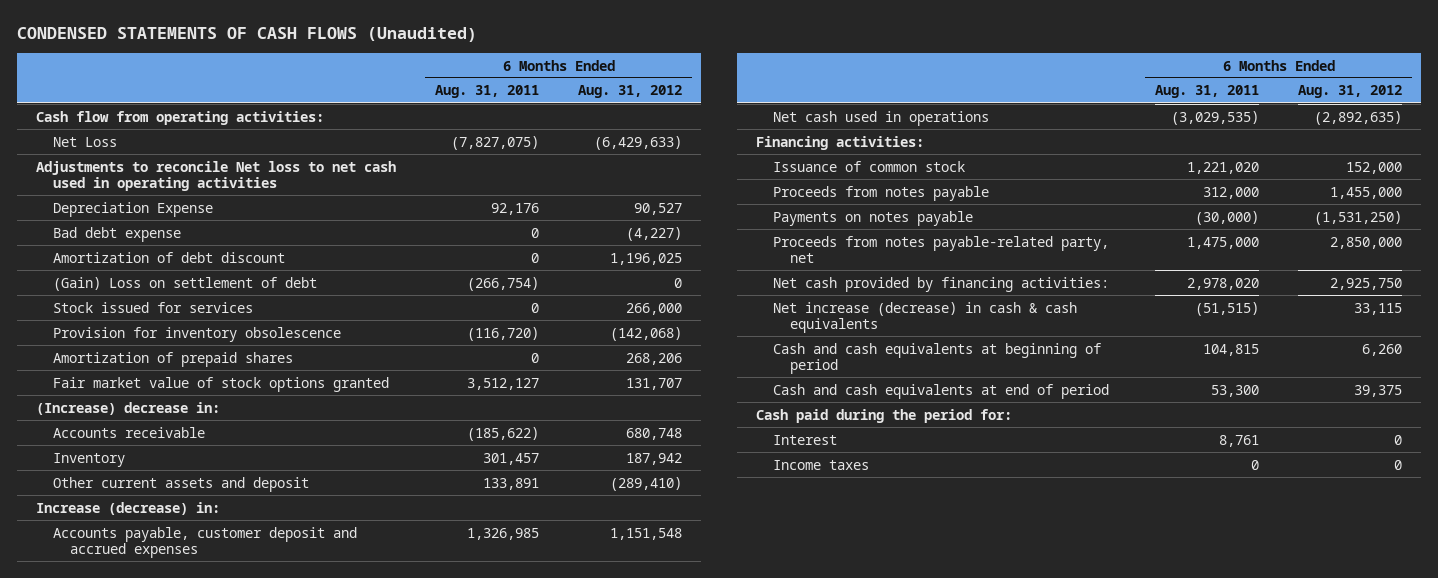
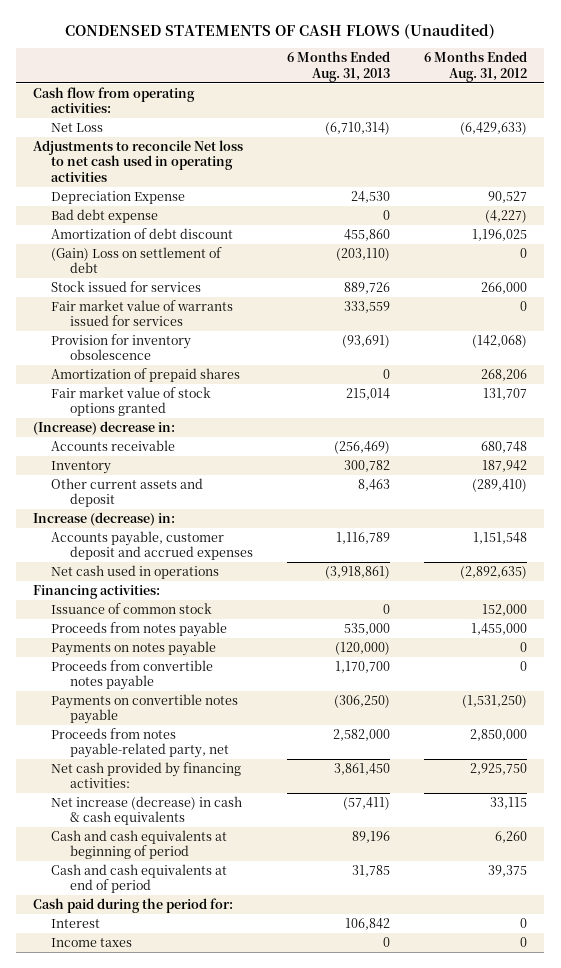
[435,85,540,99] Aug. 31, 2011 -> none
none -> [286,51,390,82] 6 Months Ended Aug. 31, 2013
none -> [51,300,234,327] Fair market value of warrants issued for services
[1314,210,1403,225] (1,531,250) -> [520,642,528,653] 0
none -> [51,660,214,691] Proceeds from convertible notes payable
none -> [51,694,239,725] Payments on convertible notes payable

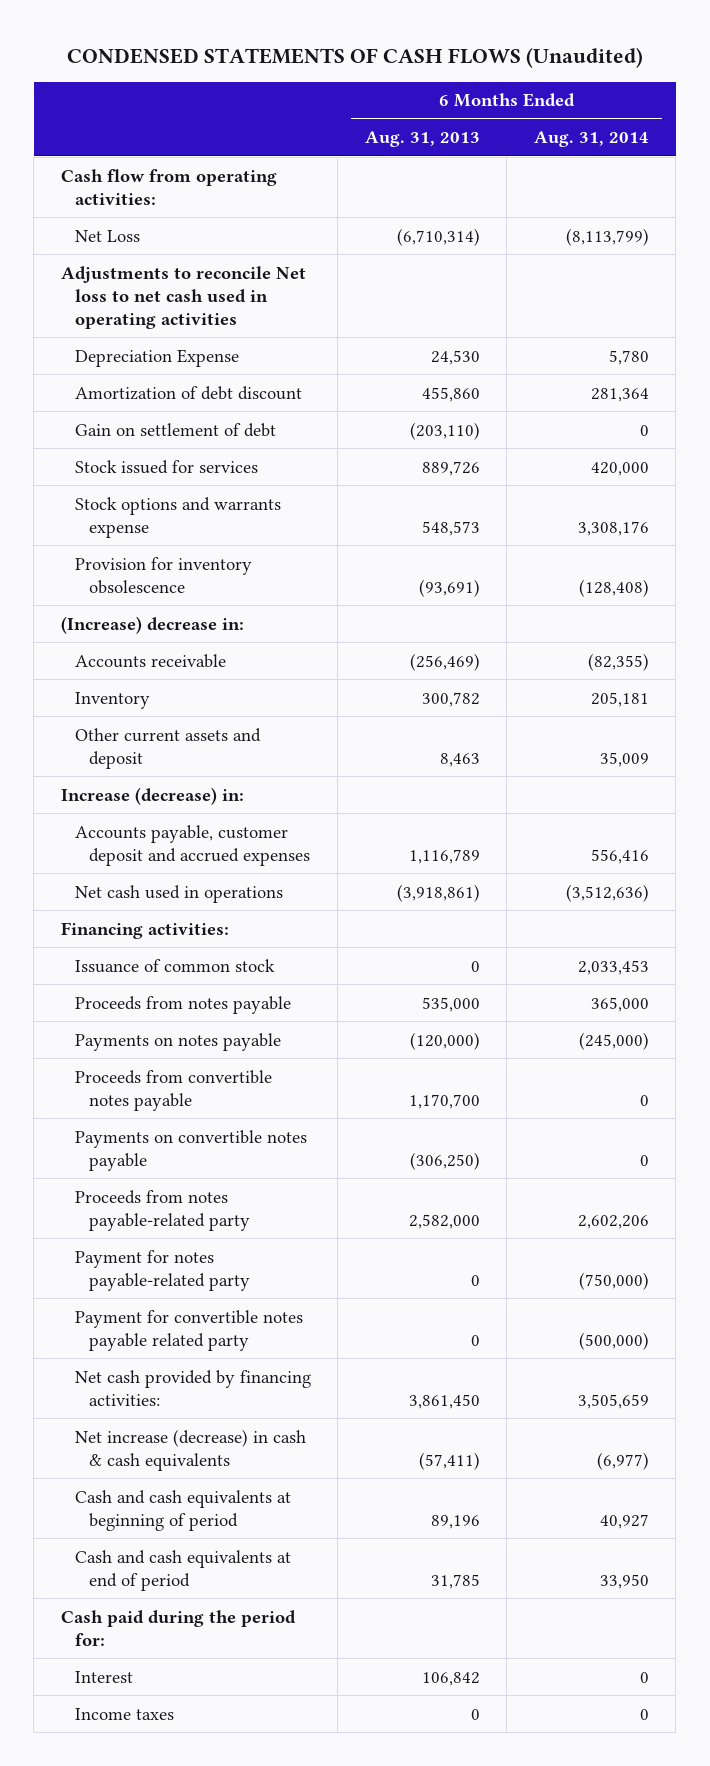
[424,51,528,82] 6 Months Ended Aug. 31, 2012 -> none
none -> [533,131,649,148] Aug. 31, 2014
[51,209,159,224] Bad debt expense -> none
[51,247,223,274] (Gain) Loss on settlement of debt -> [74,422,276,437] Gain on settlement of debt
[51,300,234,327] Fair market value of warrants issued for services -> none
none -> [74,496,281,538] Stock options and warrants expense
[51,368,241,383] Amortization of prepaid shares -> none
[51,387,212,417] Fair market value of stock options granted -> none
[51,728,229,759] Proceeds from notes payable-related party, net -> [74,1189,251,1231] Proceeds from notes payable-related party
none -> [74,1249,251,1291] Payment for notes payable-related party
none -> [74,1309,303,1351] Payment for convertible notes payable related party

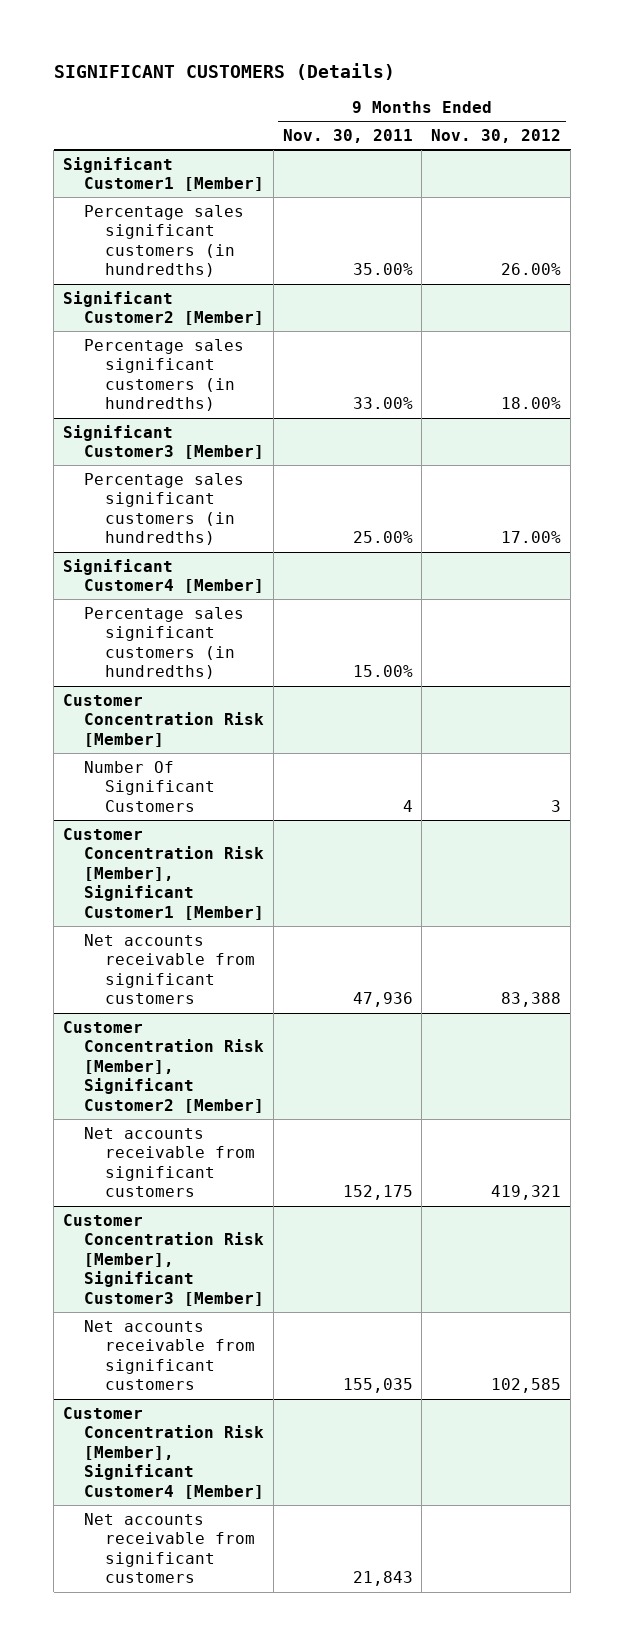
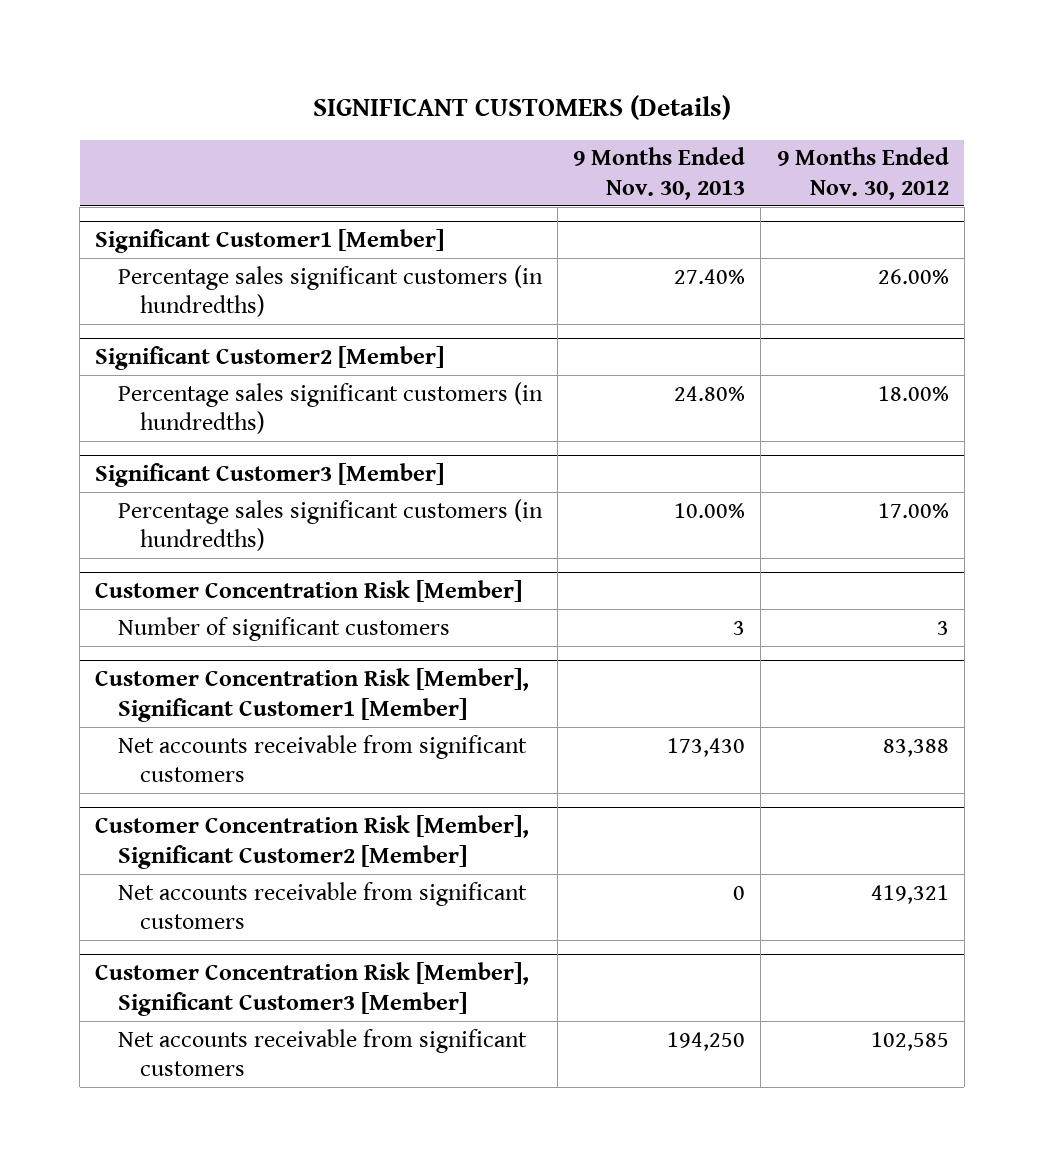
[282,129,413,144] Nov. 30, 2011 -> none
none -> [573,147,746,200] 9 Months Ended Nov. 30, 2013
[63,558,264,594] Significant Customer4 [Member] -> none
[83,606,244,680] Percentage sales significant customers (in hundredths) -> none
[83,760,215,812] Number Of Significant Customers -> [117,616,450,641] Number of significant customers
[63,1406,264,1500] Customer Concentration Risk [Member], Significant Customer4 [Member] -> none
[83,1512,255,1584] Net accounts receivable from significant customers -> none

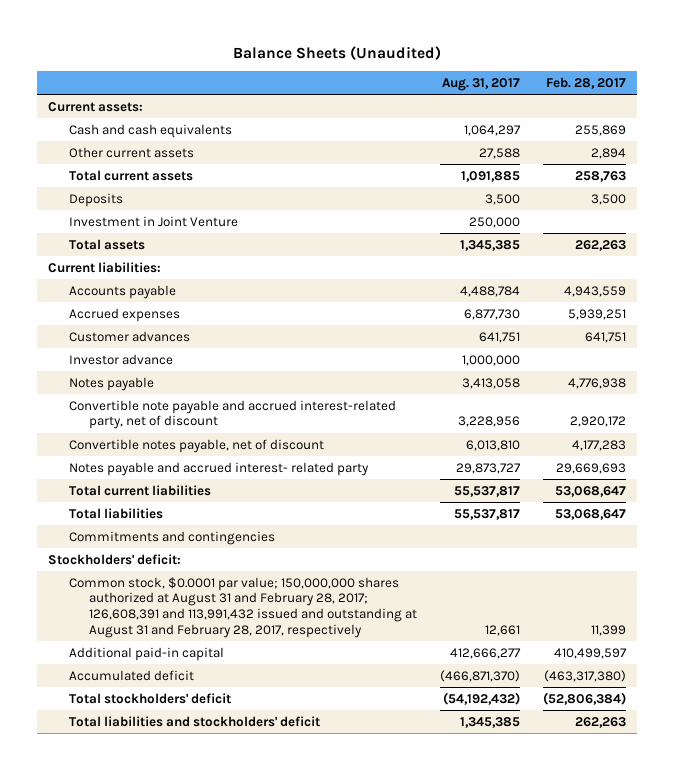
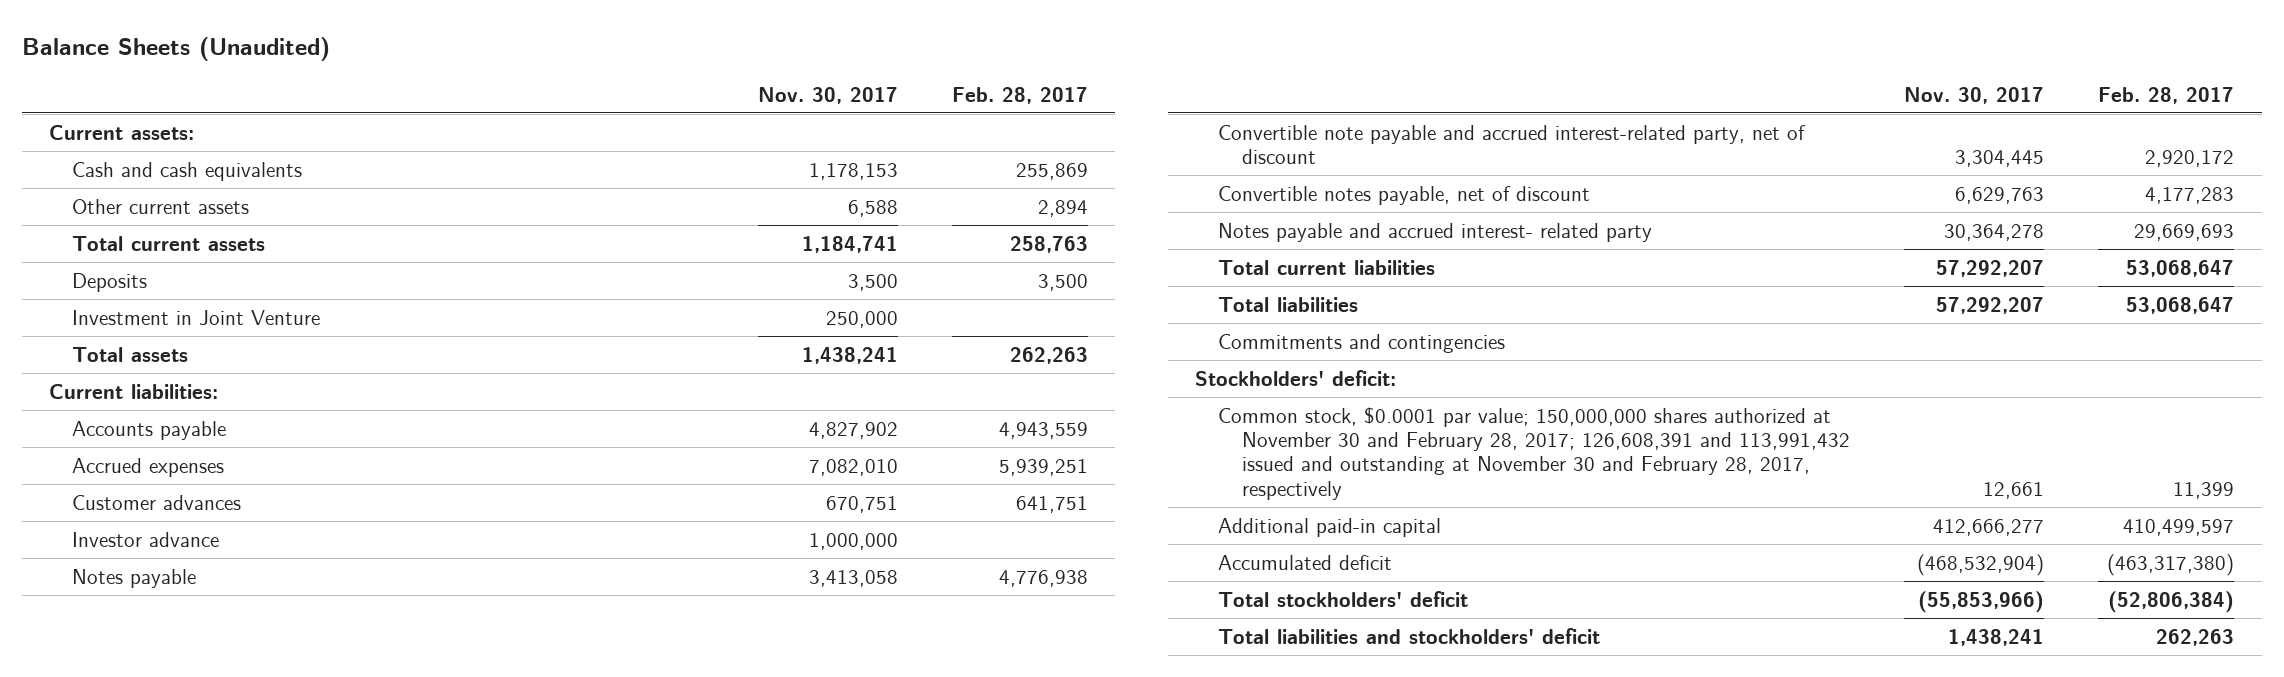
[442,78,521,92] Aug. 31, 2017 -> none
none -> [757,86,898,104] Nov. 30, 2017
[68,576,418,639] Common stock, $0.0001 par value; 150,000,000 shares authorized at August 31 and February 28, 2017; 126,608,391 and 113,991,432 issued and outstanding at August 31 and February 28, 2017, respectively -> [1218,406,1850,500] Common stock, $0.0001 par value; 150,000,000 shares authorized at November 30 and February 28, 2017; 126,608,391 and 113,991,432 issued and outstanding at November 30 and February 28, 2017, respectively

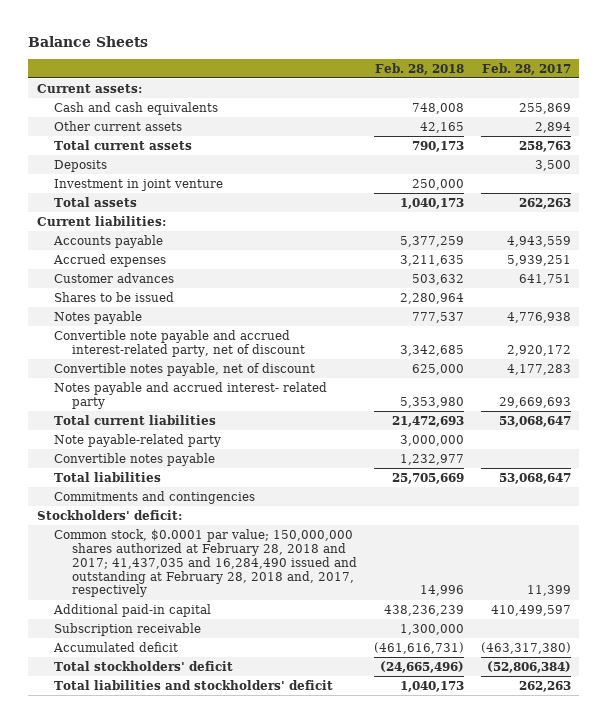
[21,36,330,61] Balance Sheets (Unaudited) -> [28,35,149,47] Balance Sheets
[757,86,898,104] Nov. 30, 2017 -> none
none -> [375,62,465,75] Feb. 28, 2018
[72,309,321,325] Investment in Joint Venture -> [54,178,224,191] Investment in joint venture
[72,531,220,547] Investor advance -> none
none -> [54,291,175,302] Shares to be issued
none -> [54,433,222,447] Note payable-related party
none -> [54,452,216,466] Convertible notes payable
[1218,406,1850,500] Common stock, $0.0001 par value; 150,000,000 shares authorized at November 30 and February 28, 2017; 126,608,391 and 113,991,432 issued and outstanding at November 30 and February 28, 2017, respectively -> [54,528,358,598] Common stock, $0.0001 par value; 150,000,000 shares authorized at February 28, 2018 and 2017; 41,437,035 and 16,284,490 issued and outstanding at February 28, 2018 and, 2017, respectively
none -> [54,622,202,636] Subscription receivable

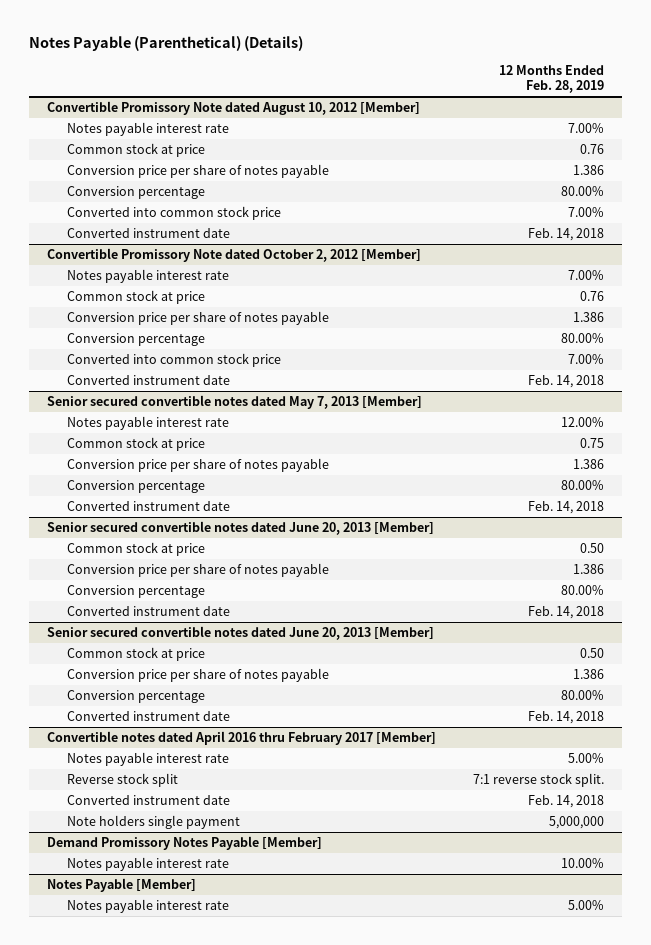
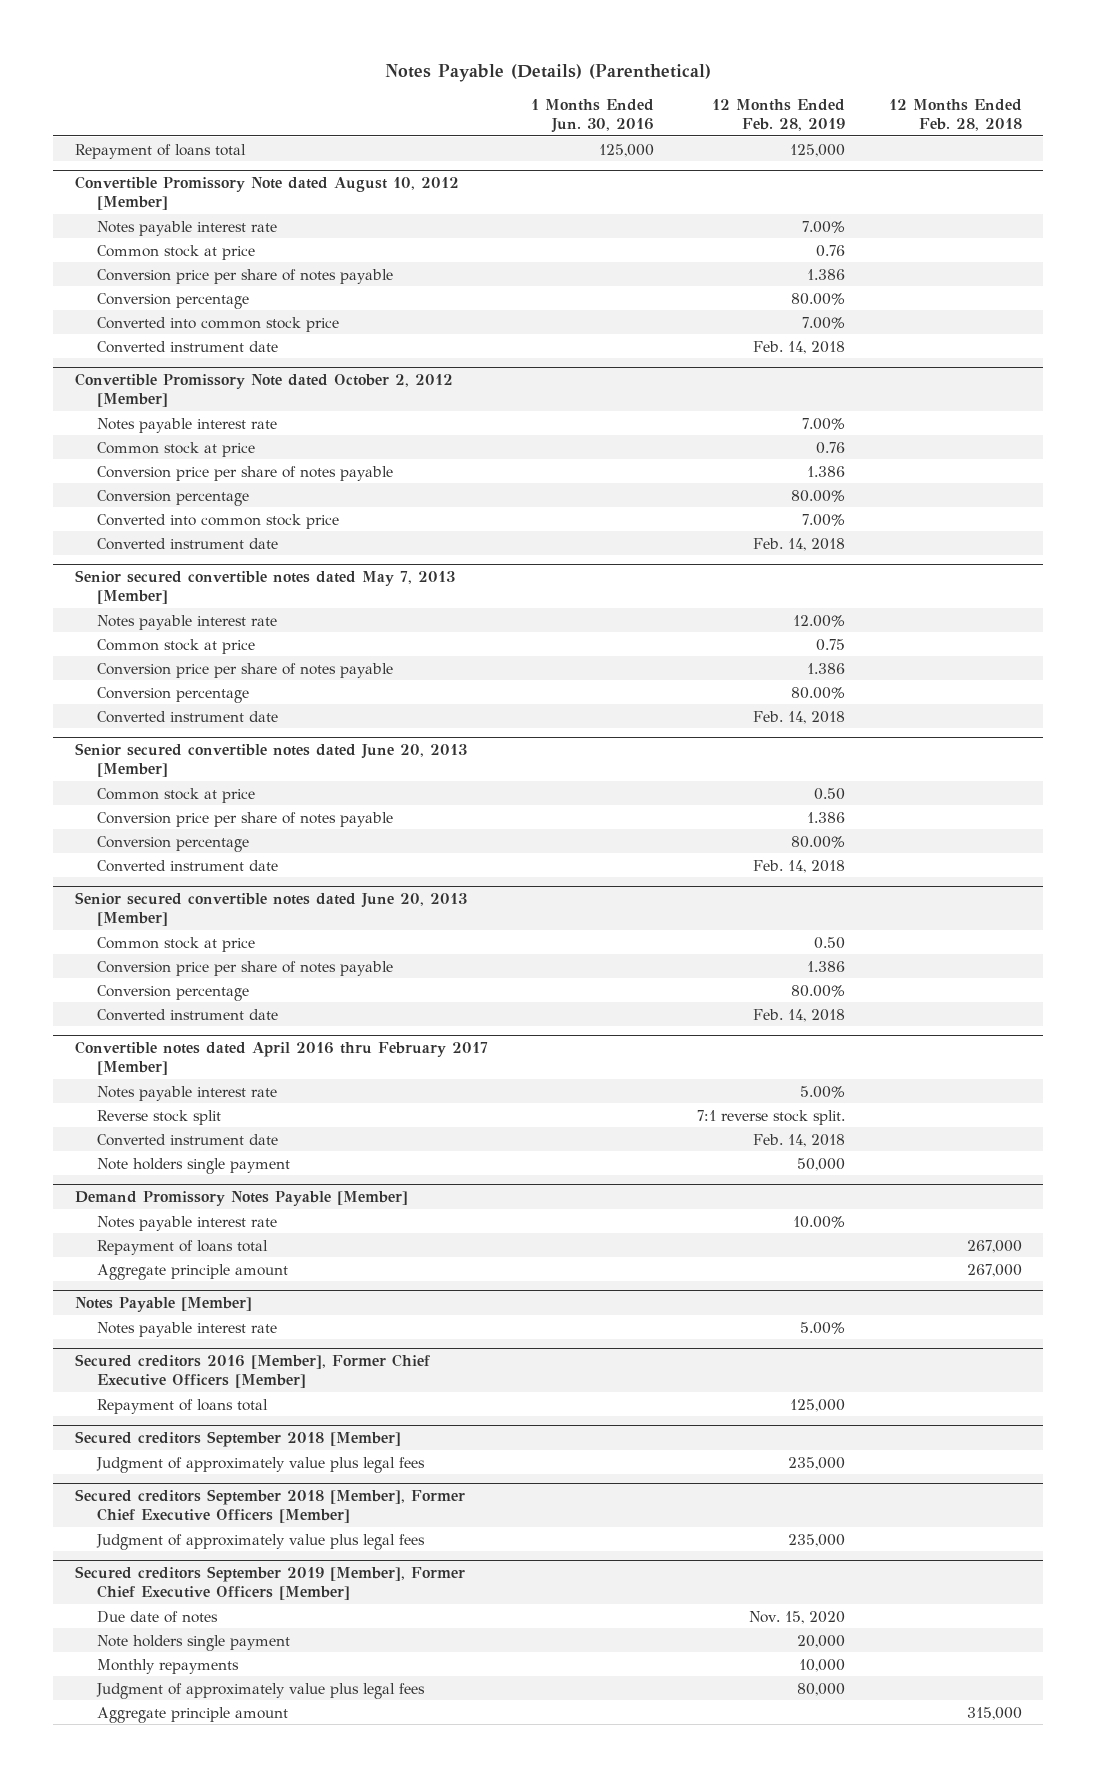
[28,35,303,51] Notes Payable (Parenthetical) (Details) -> [385,64,712,83] Notes Payable (Details) (Parenthetical)
none -> [531,99,655,134] 1 Months Ended Jun. 30, 2016
none -> [888,99,1022,132] 12 Months Ended Feb. 28, 2018
none -> [74,143,246,159] Repayment of loans total
[548,816,604,830] 5,000,000 -> [797,1157,846,1171] 50,000
none -> [97,1239,269,1255] Repayment of loans total
none -> [97,1263,289,1280] Aggregate principle amount
none -> [74,1353,431,1388] Secured creditors 2016 [Member], Former Chief Executive Officers [Member]
none -> [97,1398,269,1414] Repayment of loans total
none -> [74,1430,401,1447] Secured creditors September 2018 [Member]
none -> [96,1456,426,1473] Judgment of approximately value plus legal fees
none -> [74,1488,465,1523] Secured creditors September 2018 [Member], Former Chief Executive Officers [Member]
none -> [96,1533,426,1550] Judgment of approximately value plus legal fees
none -> [74,1565,465,1600] Secured creditors September 2019 [Member], Former Chief Executive Officers [Member]
none -> [97,1610,219,1623] Due date of notes
none -> [97,1634,291,1651] Note holders single payment
none -> [97,1658,240,1674] Monthly repayments
none -> [96,1682,426,1699] Judgment of approximately value plus legal fees
none -> [97,1706,289,1723] Aggregate principle amount

